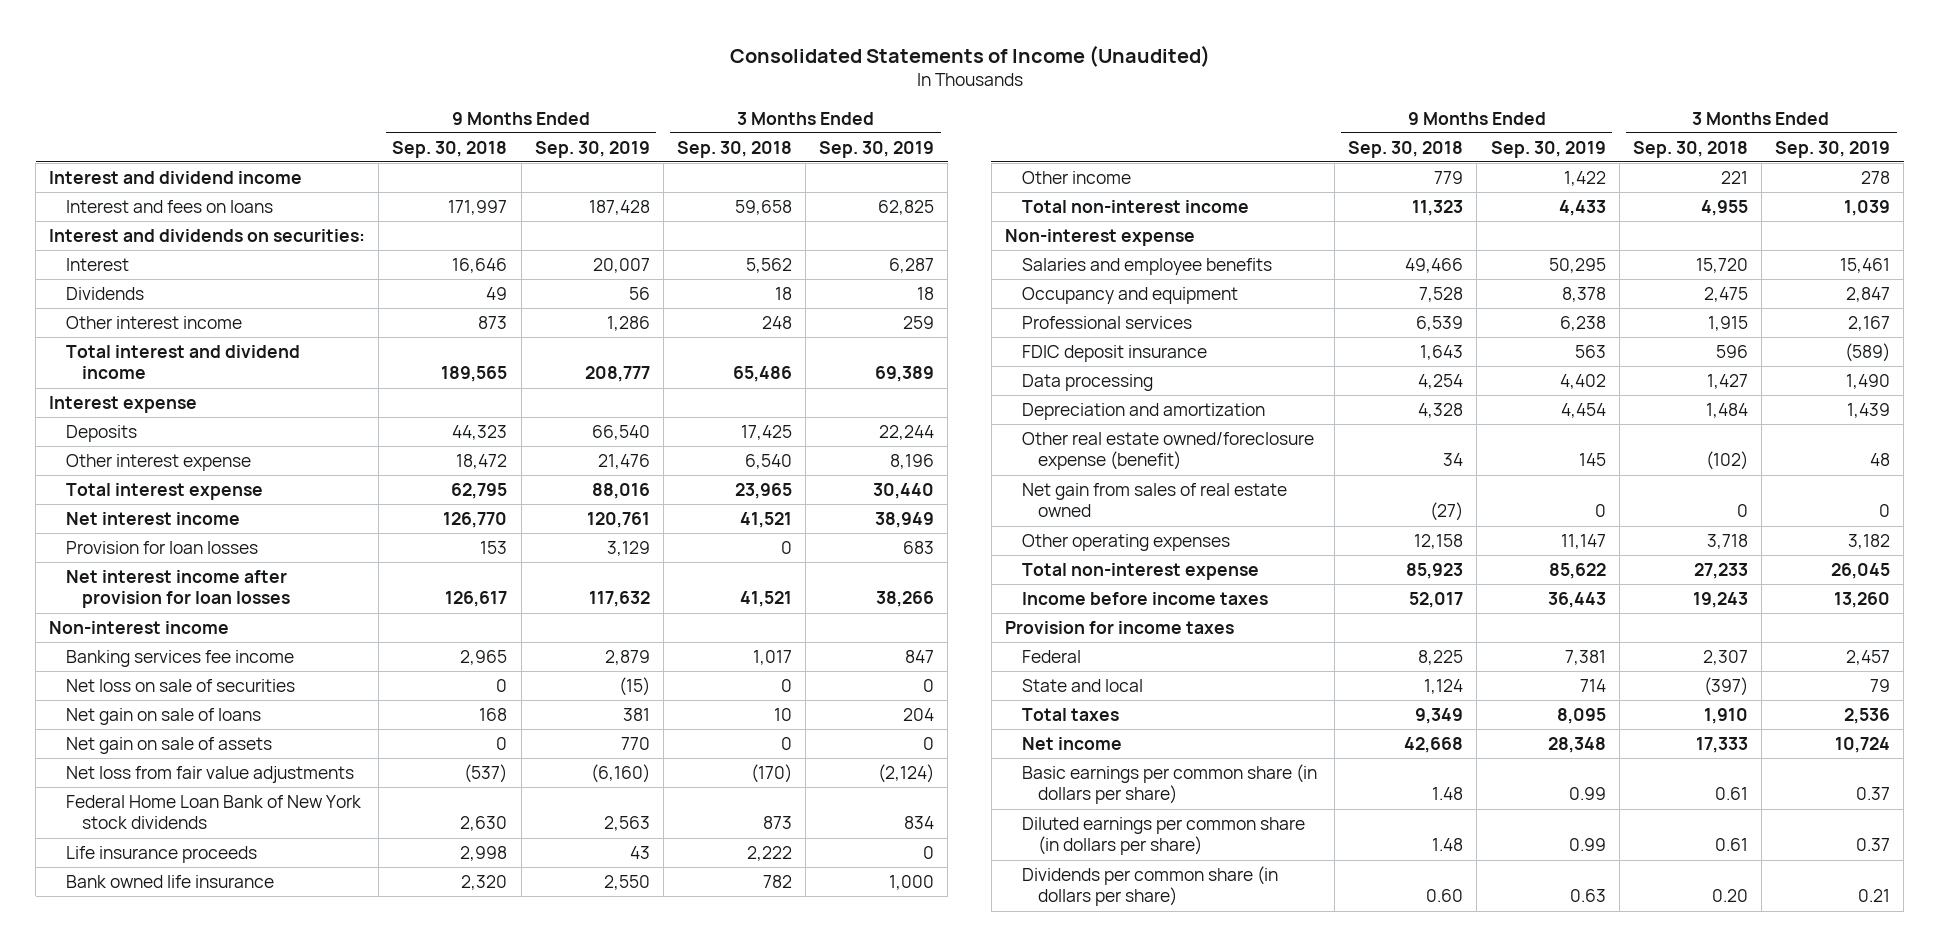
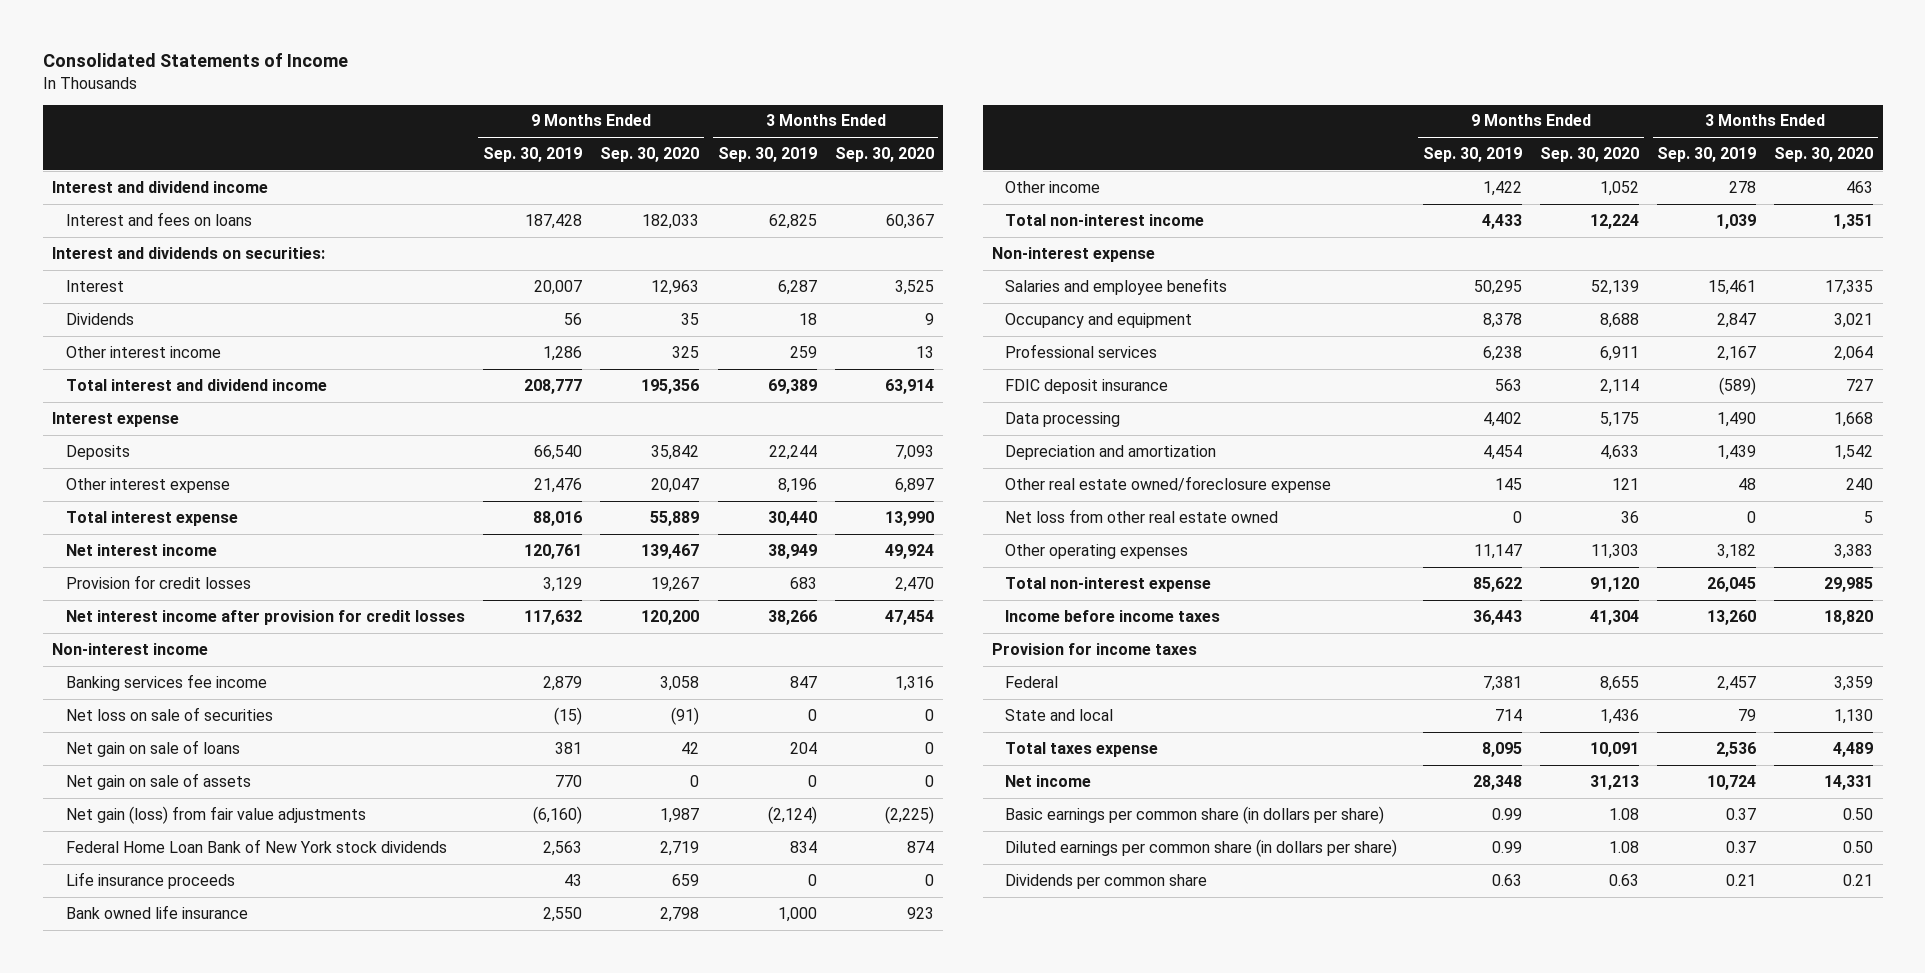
[729,44,1210,67] Consolidated Statements of Income (Unaudited) -> [42,53,348,68] Consolidated Statements of Income
[392,140,508,158] Sep. 30, 2018 -> none
[676,140,792,158] Sep. 30, 2018 -> none
none -> [600,146,700,162] Sep. 30, 2020
none -> [834,146,934,162] Sep. 30, 2020
[65,540,258,554] Provision for loan losses -> [65,574,251,589] Provision for credit losses
[65,569,291,609] Net interest income after provision for loan losses -> [65,609,465,625] Net interest income after provision for credit losses
[65,765,354,783] Net loss from fair value adjustments -> [65,805,366,824] Net gain (loss) from fair value adjustments
[1021,431,1314,471] Other real estate owned/foreclosure expense (benefit) -> [1005,475,1332,493] Other real estate owned/foreclosure expense
[1021,482,1287,518] Net gain from sales of real estate owned -> [1005,508,1279,523] Net loss from other real estate owned
[1021,707,1119,721] Total taxes -> [1005,741,1159,757] Total taxes expense
[1021,865,1278,907] Dividends per common share (in dollars per share) -> [1005,873,1208,889] Dividends per common share

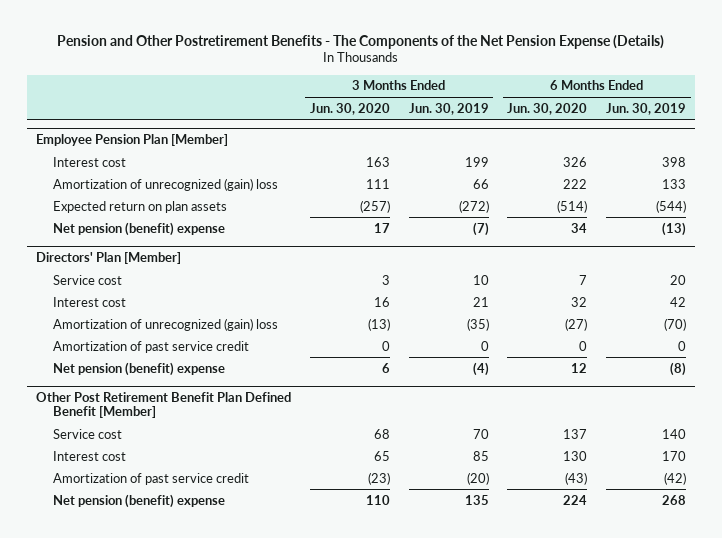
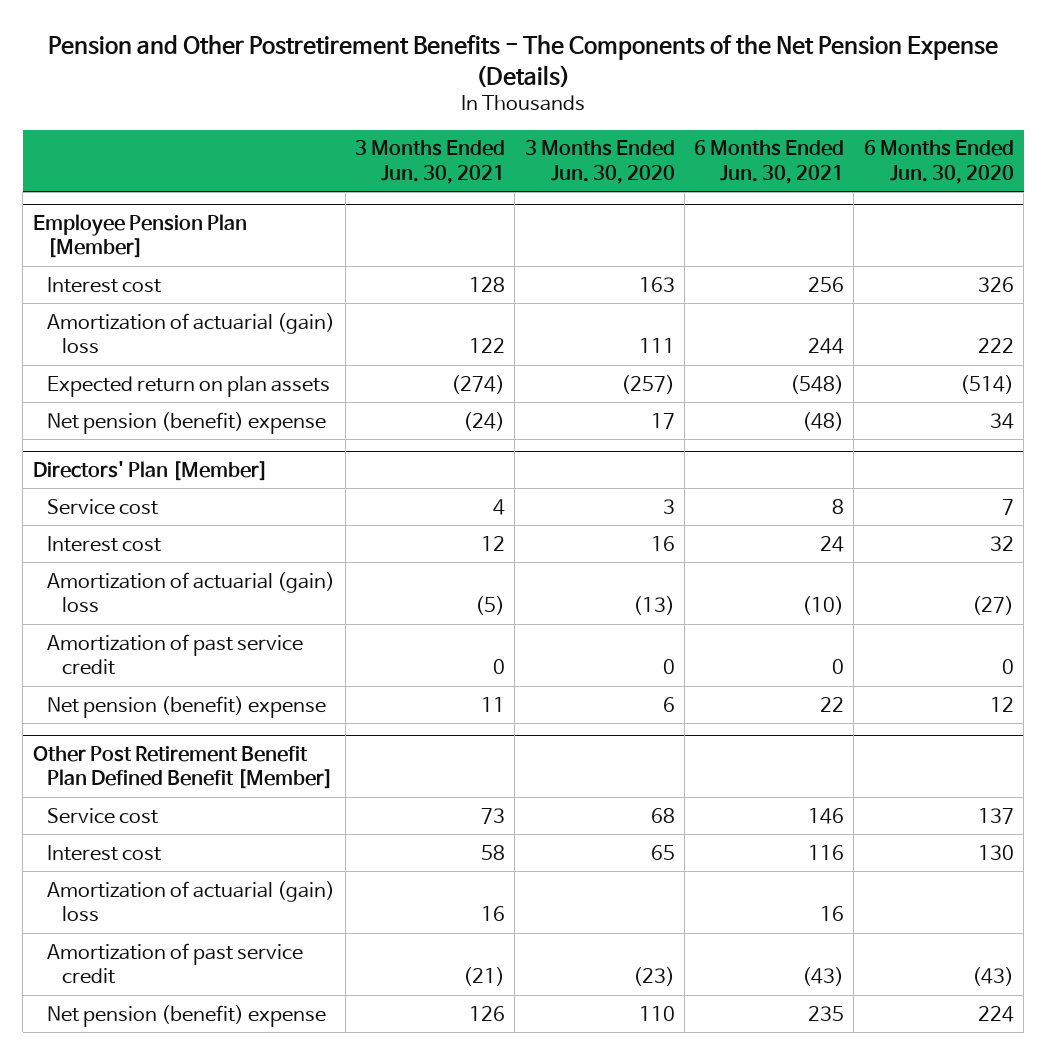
[408,102,489,115] Jun. 30, 2019 -> none
[606,102,687,115] Jun. 30, 2019 -> none
none -> [354,140,505,184] 3 Months Ended Jun. 30, 2021
none -> [694,140,845,184] 6 Months Ended Jun. 30, 2021
[52,177,278,191] Amortization of unrecognized (gain) loss -> [47,312,336,355] Amortization of actuarial (gain) loss
[52,317,278,331] Amortization of unrecognized (gain) loss -> [47,571,336,614] Amortization of actuarial (gain) loss
none -> [47,880,336,923] Amortization of actuarial (gain) loss

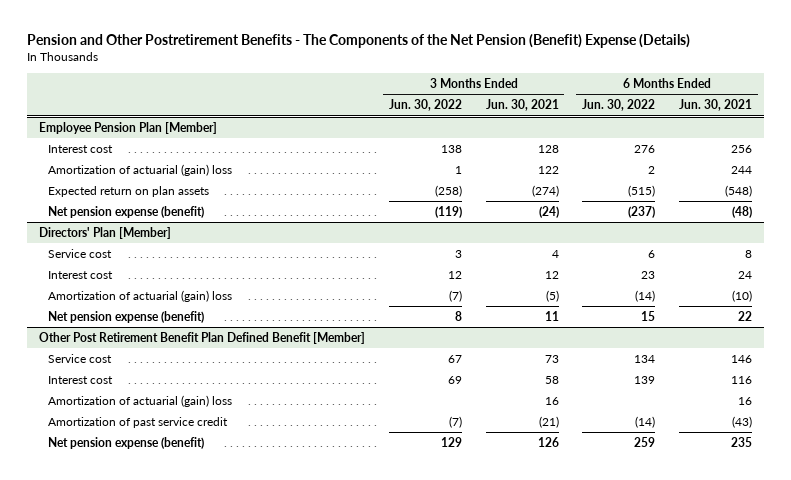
[48,35,999,88] Pension and Other Postretirement Benefits - The Components of the Net Pension Expense (Details) -> [26,34,690,49] Pension and Other Postretirement Benefits - The Components of the Net Pension (Benefit) Expense (Details)
[524,140,675,184] 3 Months Ended Jun. 30, 2020 -> none
[863,140,1014,184] 6 Months Ended Jun. 30, 2020 -> none
none -> [388,99,462,112] Jun. 30, 2022
none -> [582,99,656,112] Jun. 30, 2022
[47,411,327,434] Net pension (benefit) expense -> [47,205,204,218] Net pension expense (benefit)
[47,633,304,676] Amortization of past service credit -> none
[47,695,327,718] Net pension (benefit) expense -> [47,310,204,323] Net pension expense (benefit)
[47,1004,327,1027] Net pension (benefit) expense -> [47,436,204,449] Net pension expense (benefit)

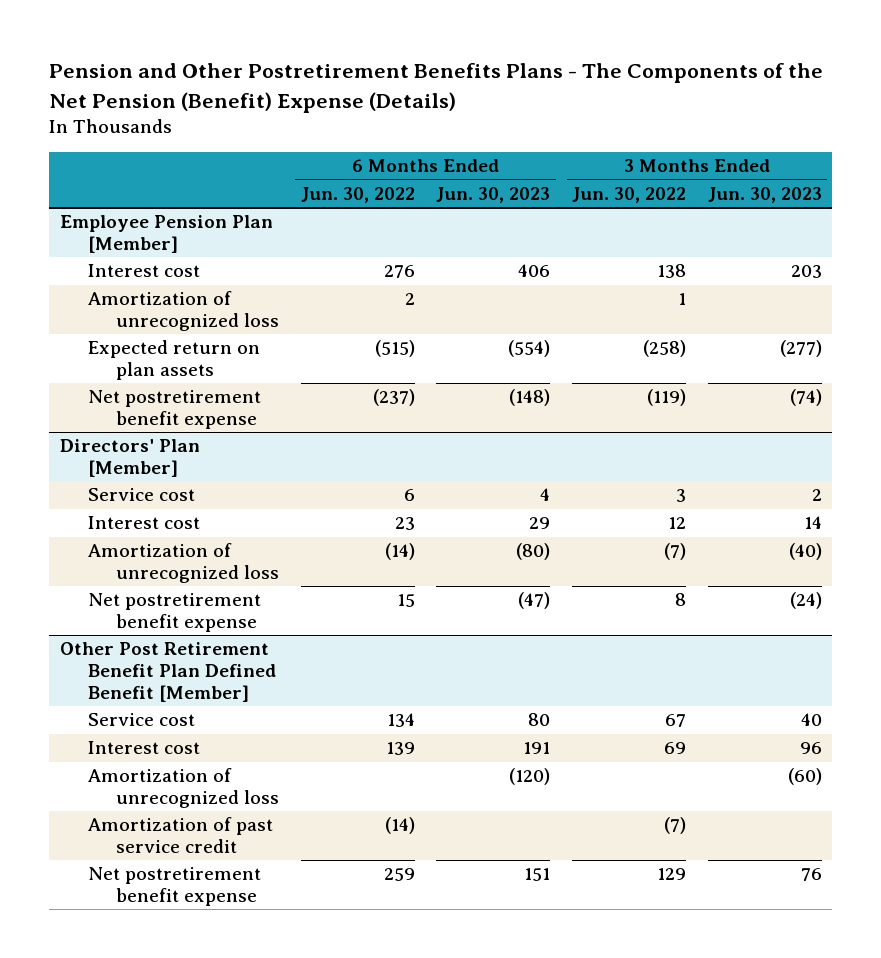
[26,34,690,49] Pension and Other Postretirement Benefits - The Components of the Net Pension (Benefit) Expense (Details) -> [48,63,823,113] Pension and Other Postretirement Benefits Plans - The Components of the Net Pension (Benefit) Expense (Details)
[485,99,559,112] Jun. 30, 2021 -> none
[679,99,753,112] Jun. 30, 2021 -> none
none -> [436,186,551,203] Jun. 30, 2023
none -> [707,186,822,203] Jun. 30, 2023
[47,163,232,176] Amortization of actuarial (gain) loss -> [87,291,280,332] Amortization of unrecognized loss
[47,205,204,218] Net pension expense (benefit) -> [87,390,261,430] Net postretirement benefit expense
[47,289,232,302] Amortization of actuarial (gain) loss -> [87,543,280,584] Amortization of unrecognized loss
[47,310,204,323] Net pension expense (benefit) -> [87,593,261,633] Net postretirement benefit expense
[47,394,232,407] Amortization of actuarial (gain) loss -> [87,768,280,809] Amortization of unrecognized loss
[47,436,204,449] Net pension expense (benefit) -> [87,867,261,907] Net postretirement benefit expense

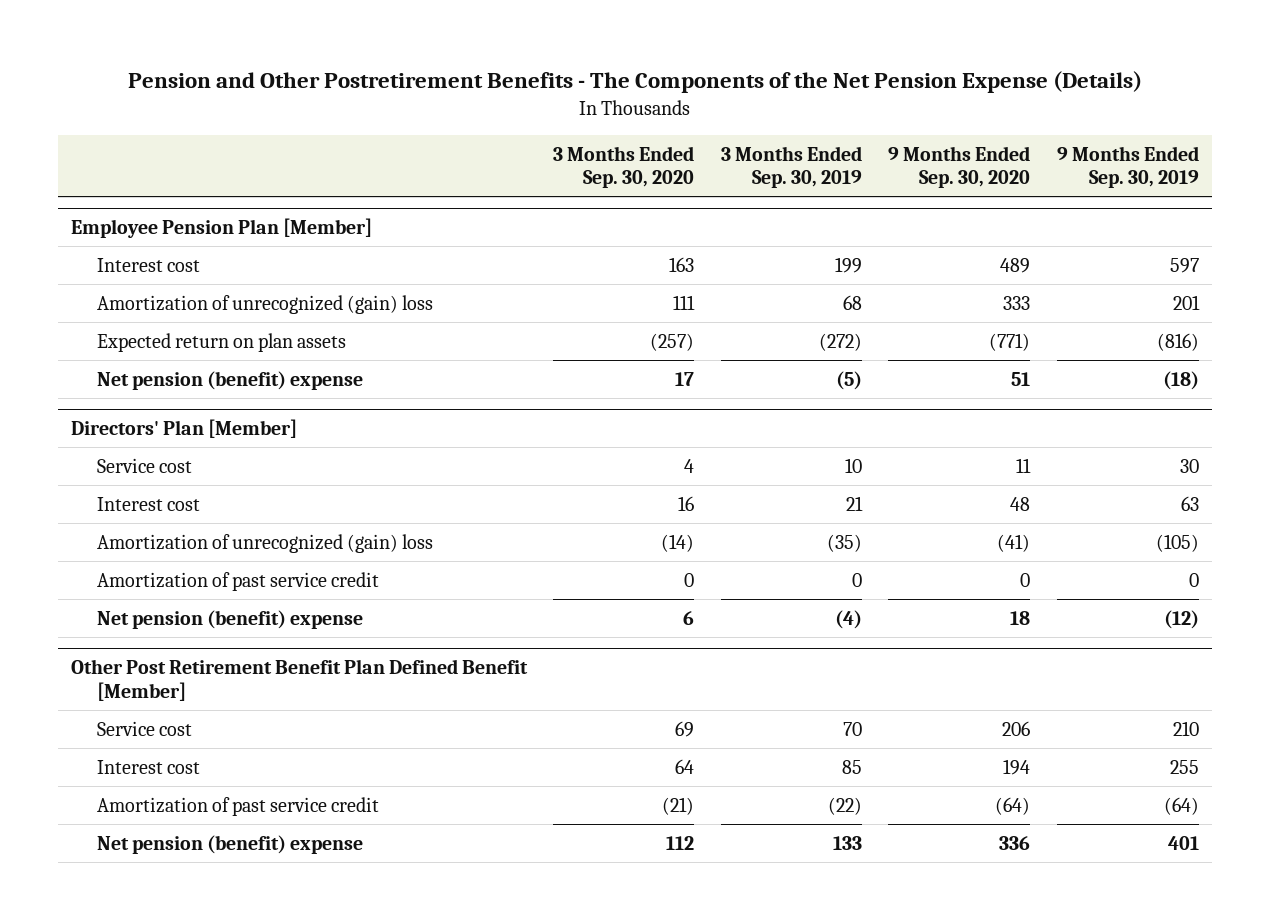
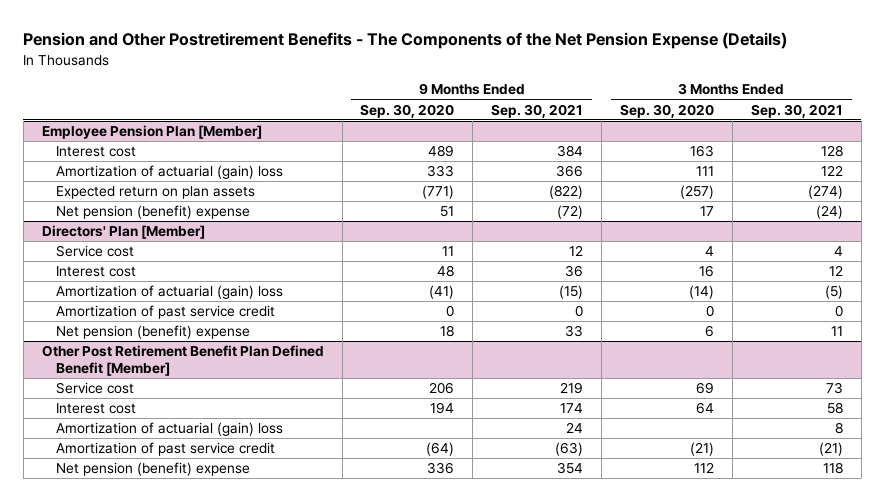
[720,145,862,188] 3 Months Ended Sep. 30, 2019 -> none
[1056,145,1199,188] 9 Months Ended Sep. 30, 2019 -> none
none -> [491,103,584,118] Sep. 30, 2021
none -> [750,103,843,118] Sep. 30, 2021
[97,294,434,314] Amortization of unrecognized (gain) loss -> [56,165,284,180] Amortization of actuarial (gain) loss
[97,533,434,553] Amortization of unrecognized (gain) loss -> [56,285,284,300] Amortization of actuarial (gain) loss
none -> [56,422,284,437] Amortization of actuarial (gain) loss

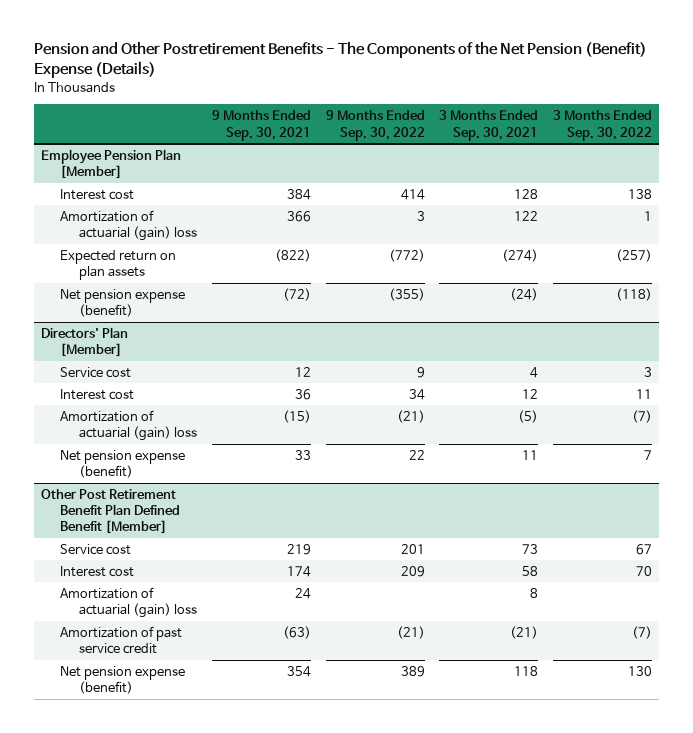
[23,32,788,50] Pension and Other Postretirement Benefits - The Components of the Net Pension Expense (Details) -> [33,41,647,79] Pension and Other Postretirement Benefits - The Components of the Net Pension (Benefit) Expense (Details)
[360,103,455,118] Sep. 30, 2020 -> none
[620,103,715,118] Sep. 30, 2020 -> none
none -> [325,110,425,141] 9 Months Ended Sep. 30, 2022
none -> [552,110,652,141] 3 Months Ended Sep. 30, 2022
[56,205,251,220] Net pension (benefit) expense -> [60,288,186,318] Net pension expense (benefit)
[56,305,276,320] Amortization of past service credit -> none
[56,325,251,340] Net pension (benefit) expense -> [60,449,186,479] Net pension expense (benefit)
[56,462,251,477] Net pension (benefit) expense -> [60,665,186,695] Net pension expense (benefit)

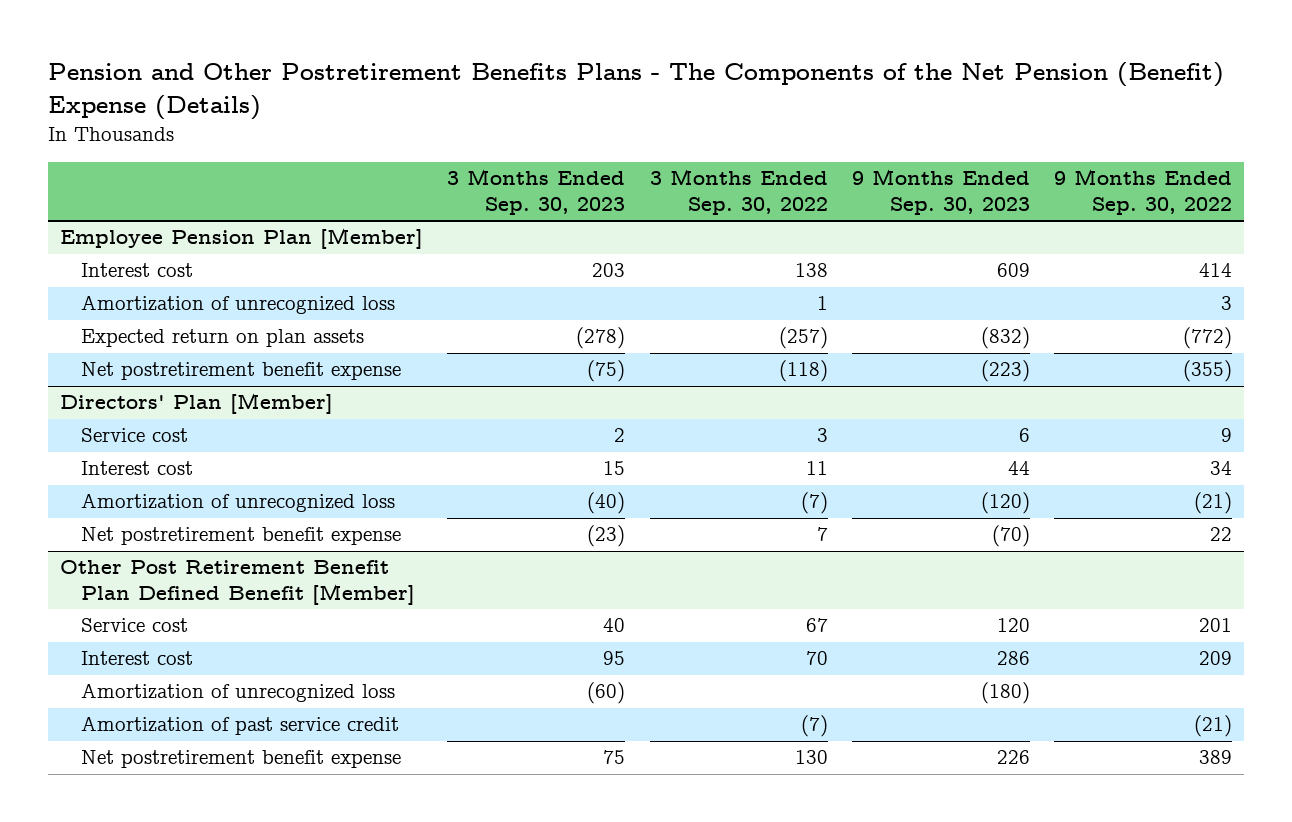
[33,41,647,79] Pension and Other Postretirement Benefits - The Components of the Net Pension (Benefit) Expense (Details) -> [48,62,1225,120] Pension and Other Postretirement Benefits Plans - The Components of the Net Pension (Benefit) Expense (Details)
[211,110,311,141] 9 Months Ended Sep. 30, 2021 -> none
[439,110,539,141] 3 Months Ended Sep. 30, 2021 -> none
none -> [447,169,626,216] 3 Months Ended Sep. 30, 2023
none -> [851,169,1030,216] 9 Months Ended Sep. 30, 2023
[60,209,198,242] Amortization of actuarial (gain) loss -> [81,295,396,315] Amortization of unrecognized loss
[60,288,186,318] Net pension expense (benefit) -> [81,362,402,381] Net postretirement benefit expense
[60,409,198,442] Amortization of actuarial (gain) loss -> [81,493,396,513] Amortization of unrecognized loss
[60,449,186,479] Net pension expense (benefit) -> [81,527,402,546] Net postretirement benefit expense
[60,586,198,619] Amortization of actuarial (gain) loss -> [81,683,396,703] Amortization of unrecognized loss
[60,665,186,695] Net pension expense (benefit) -> [81,750,402,769] Net postretirement benefit expense

